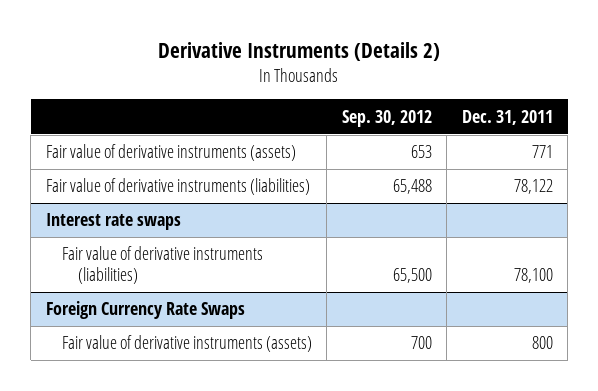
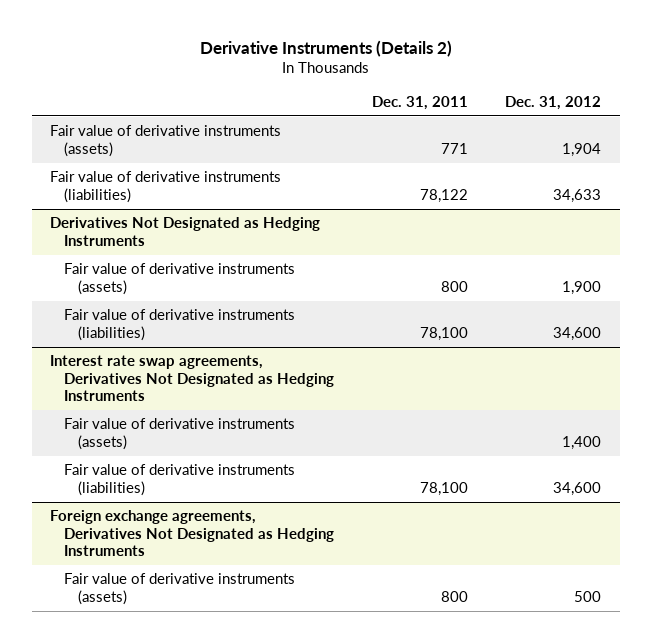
[341,109,432,127] Sep. 30, 2012 -> none
none -> [505,96,602,111] Dec. 31, 2012
[45,213,181,231] Interest rate swaps -> none
none -> [50,217,321,246] Derivatives Not Designated as Hedging Instruments
none -> [64,263,296,295] Fair value of derivative instruments (assets)
[45,301,245,320] Foreign Currency Rate Swaps -> none
none -> [50,355,335,402] Interest rate swap agreements, Derivatives Not Designated as Hedging Instruments
none -> [64,418,296,450] Fair value of derivative instruments (assets)
none -> [64,464,296,496] Fair value of derivative instruments (liabilities)
none -> [50,510,335,557] Foreign exchange agreements, Derivatives Not Designated as Hedging Instruments

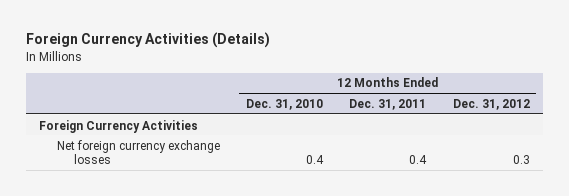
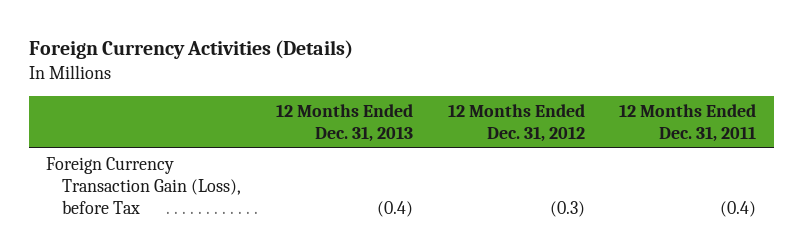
[245,98,323,110] Dec. 31, 2010 -> none
none -> [275,103,413,142] 12 Months Ended Dec. 31, 2013
[38,119,198,133] Foreign Currency Activities -> none
[56,139,220,165] Net foreign currency exchange losses -> [46,156,241,214] Foreign Currency Transaction Gain (Loss), before Tax
[409,155,428,165] 0.4 -> [720,200,757,217] (0.4)
[512,155,530,165] 0.3 -> [549,200,585,217] (0.3)

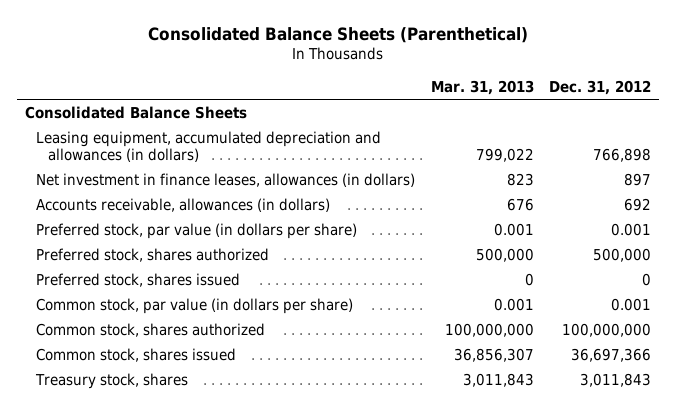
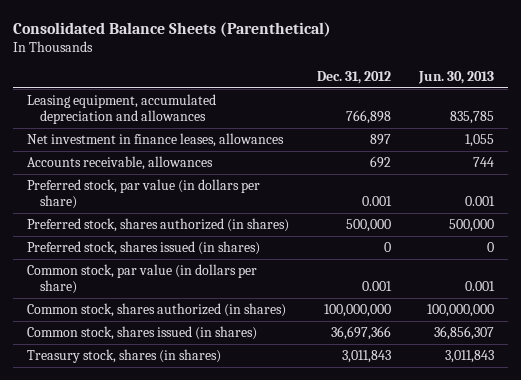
[430,79,534,95] Mar. 31, 2013 -> none
none -> [417,71,494,85] Jun. 30, 2013
[24,105,247,119] Consolidated Balance Sheets -> none
[36,130,382,163] Leasing equipment, accumulated depreciation and allowances (in dollars) -> [27,93,217,125] Leasing equipment, accumulated depreciation and allowances
[36,172,416,187] Net investment in finance leases, allowances (in dollars) -> [27,132,285,147] Net investment in finance leases, allowances
[36,197,331,212] Accounts receivable, allowances (in dollars) -> [27,155,214,170] Accounts receivable, allowances
[36,247,270,262] Preferred stock, shares authorized -> [27,217,290,232] Preferred stock, shares authorized (in shares)
[36,272,241,287] Preferred stock, shares issued -> [27,240,261,255] Preferred stock, shares issued (in shares)
[36,322,266,337] Common stock, shares authorized -> [27,302,287,317] Common stock, shares authorized (in shares)
[36,347,237,362] Common stock, shares issued -> [27,325,258,340] Common stock, shares issued (in shares)
[35,372,189,389] Treasury stock, shares -> [27,348,222,363] Treasury stock, shares (in shares)

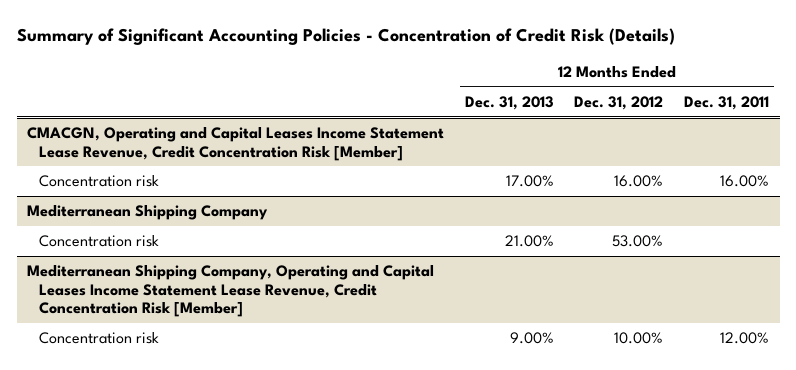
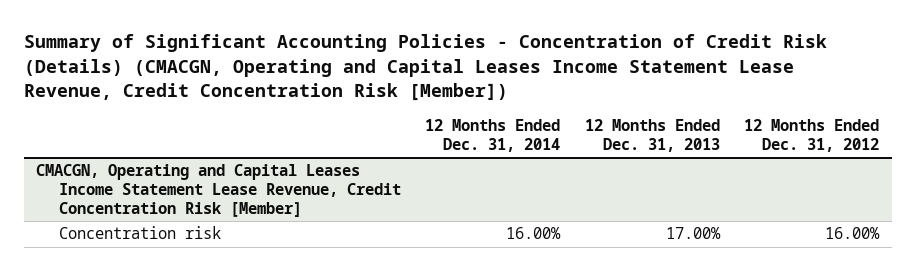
[16,28,675,46] Summary of Significant Accounting Policies - Concentration of Credit Risk (Details) -> [24,34,828,102] Summary of Significant Accounting Policies - Concentration of Credit Risk (Details) (CMACGN, Operating and Capital Leases Income Statement Lease Revenue, Credit Concentration Risk [Member])
[684,96,770,111] Dec. 31, 2011 -> none
none -> [425,119,561,153] 12 Months Ended Dec. 31, 2014
[27,205,269,221] Mediterranean Shipping Company -> none
[38,235,159,248] Concentration risk -> none
[27,265,435,317] Mediterranean Shipping Company, Operating and Capital Leases Income Statement Lease Revenue, Credit Concentration Risk [Member] -> none
[38,332,159,345] Concentration risk -> none

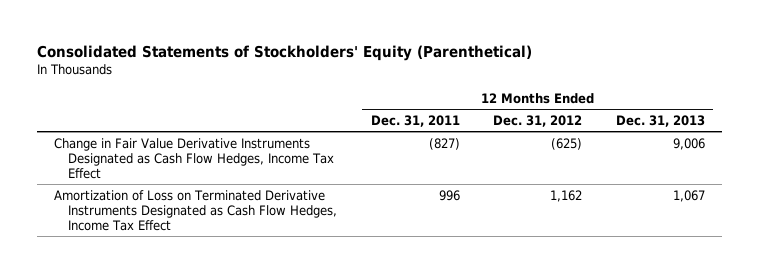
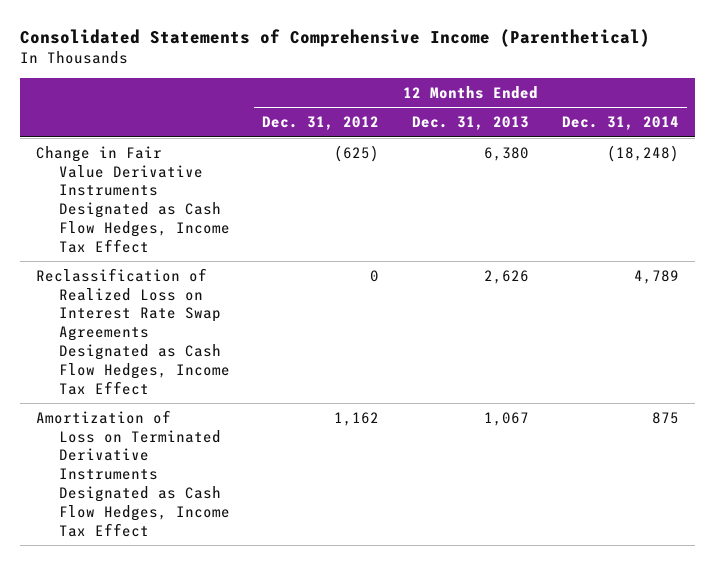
[37,45,533,62] Consolidated Statements of Stockholders' Equity (Parenthetical) -> [19,28,650,47] Consolidated Statements of Comprehensive Income (Parenthetical)
[370,114,460,127] Dec. 31, 2011 -> none
none -> [562,116,680,131] Dec. 31, 2014
[672,137,705,150] 9,006 -> [484,146,530,161] 6,380
none -> [36,267,230,395] Reclassification of Realized Loss on Interest Rate Swap Agreements Designated as Cash Flow Hedges, Income Tax Effect

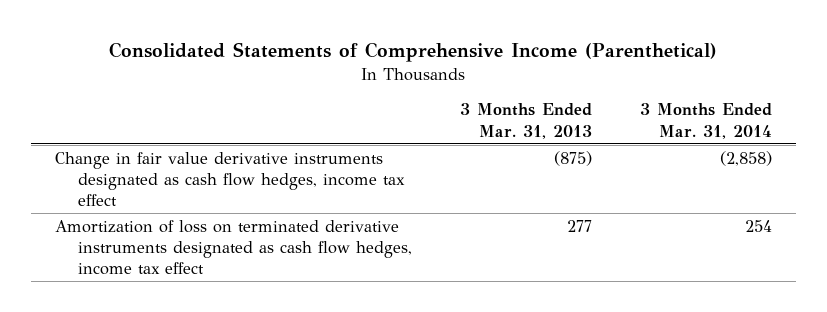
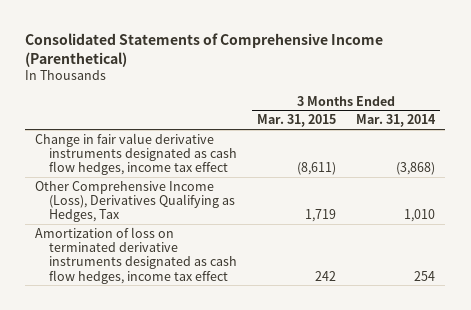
[459,103,592,139] 3 Months Ended Mar. 31, 2013 -> none
none -> [257,114,337,128] Mar. 31, 2015
[719,150,772,166] (2,858) -> [396,162,436,176] (3,868)
none -> [35,180,236,223] Other Comprehensive Income (Loss), Derivatives Qualifying as Hedges, Tax

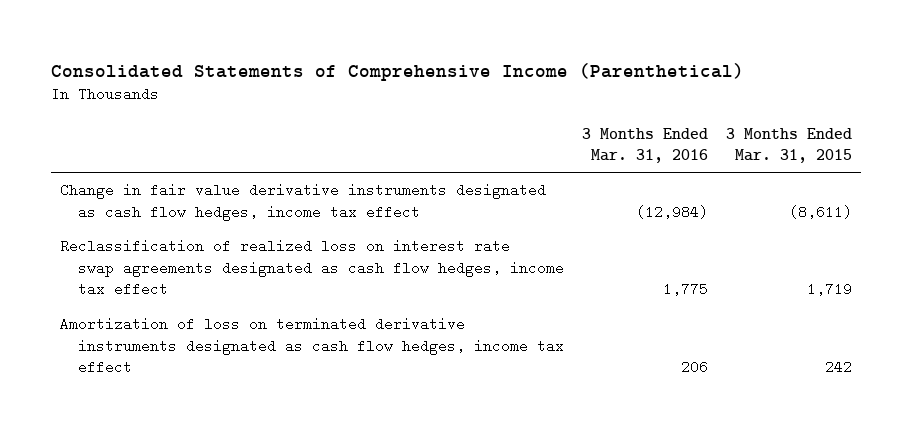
[356,114,437,128] Mar. 31, 2014 -> none
none -> [582,127,709,164] 3 Months Ended Mar. 31, 2016
[35,180,236,223] Other Comprehensive Income (Loss), Derivatives Qualifying as Hedges, Tax -> [59,239,564,297] Reclassification of realized loss on interest rate swap agreements designated as cash flow hedges, income tax effect

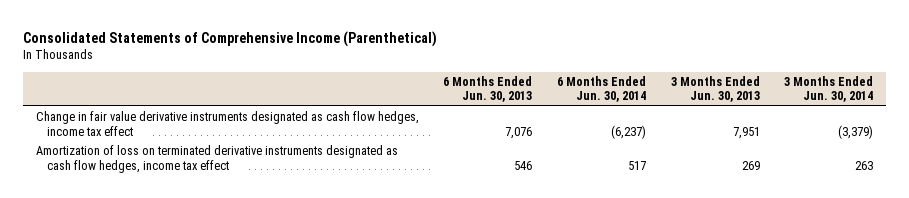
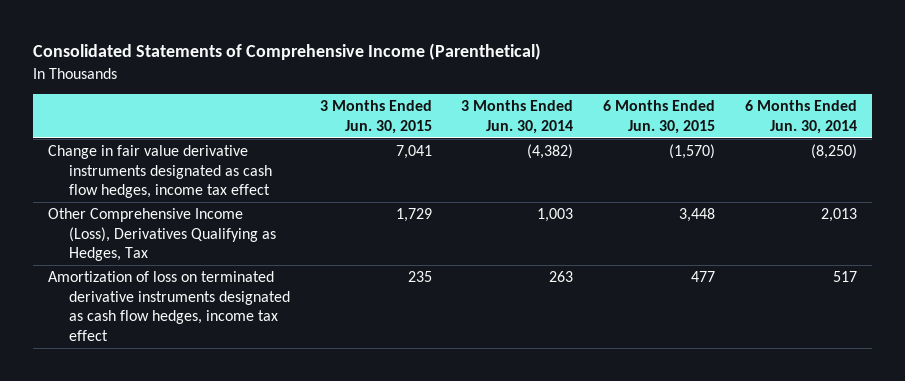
[443,75,533,103] 6 Months Ended Jun. 30, 2013 -> none
[670,75,760,103] 3 Months Ended Jun. 30, 2013 -> none
none -> [319,100,432,135] 3 Months Ended Jun. 30, 2015
none -> [603,100,716,135] 6 Months Ended Jun. 30, 2015
[611,124,647,139] (6,237) -> [811,144,858,160] (8,250)
[838,124,874,139] (3,379) -> [527,144,574,160] (4,382)
none -> [47,208,276,262] Other Comprehensive Income (Loss), Derivatives Qualifying as Hedges, Tax

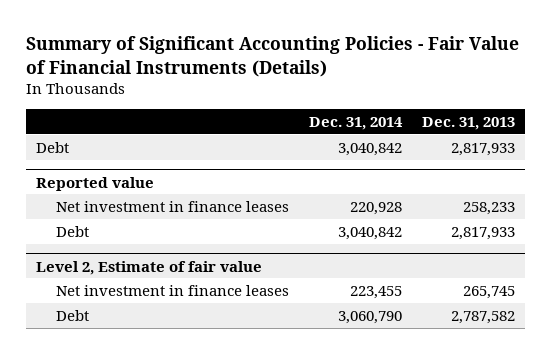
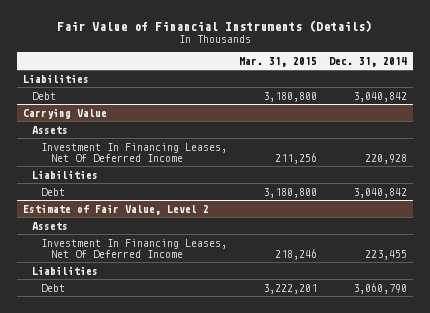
[26,35,520,77] Summary of Significant Accounting Policies - Fair Value of Financial Instruments (Details) -> [57,19,373,32] Fair Value of Financial Instruments (Details)
[421,116,515,130] Dec. 31, 2013 -> none
none -> [239,56,318,67] Mar. 31, 2015
none -> [22,73,89,83] Liabilities
[36,176,155,191] Reported value -> [22,107,107,119] Carrying Value
none -> [32,125,69,134] Assets
[55,200,289,212] Net investment in finance leases -> [41,142,228,162] Investment In Financing Leases, Net Of Deferred Income
none -> [32,169,99,179] Liabilities
[36,260,263,275] Level 2, Estimate of fair value -> [22,203,209,215] Estimate of Fair Value, Level 2
none -> [32,221,69,230] Assets
[55,284,289,296] Net investment in finance leases -> [41,238,228,258] Investment In Financing Leases, Net Of Deferred Income
none -> [32,265,99,275] Liabilities

